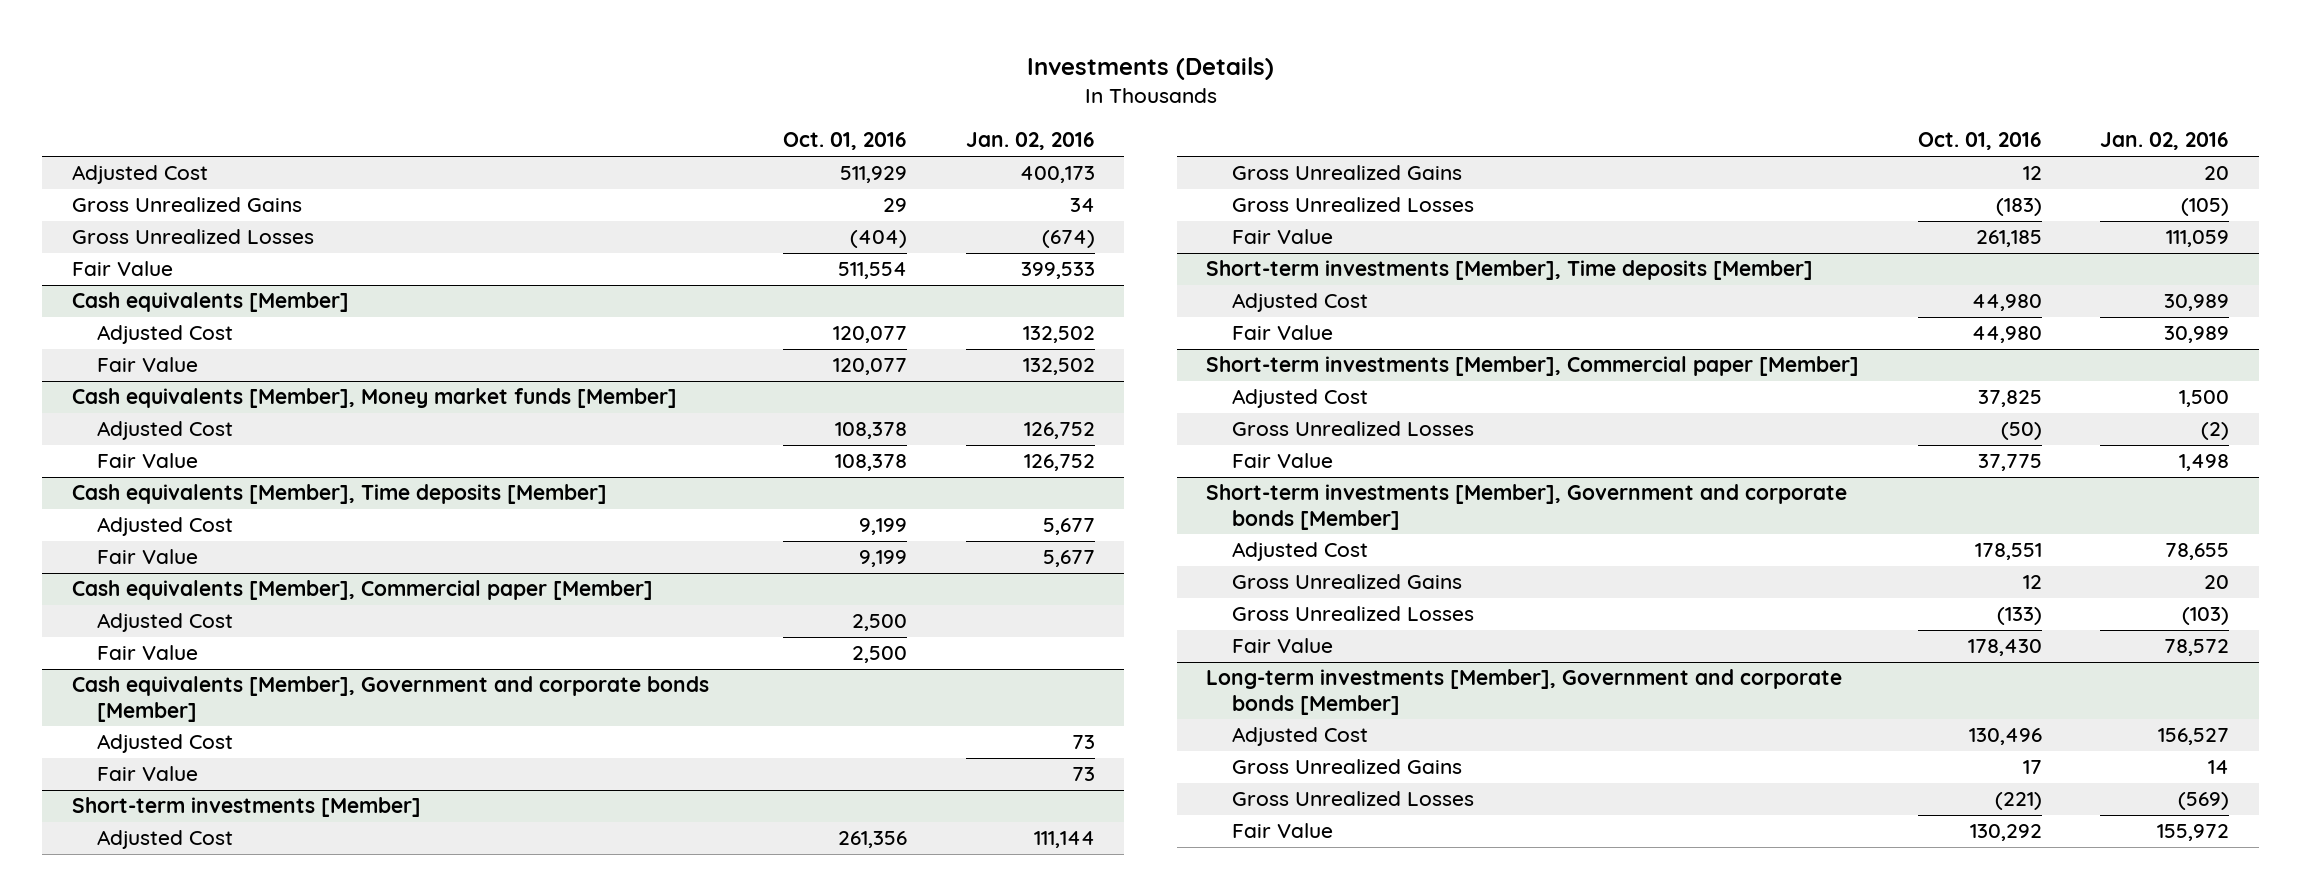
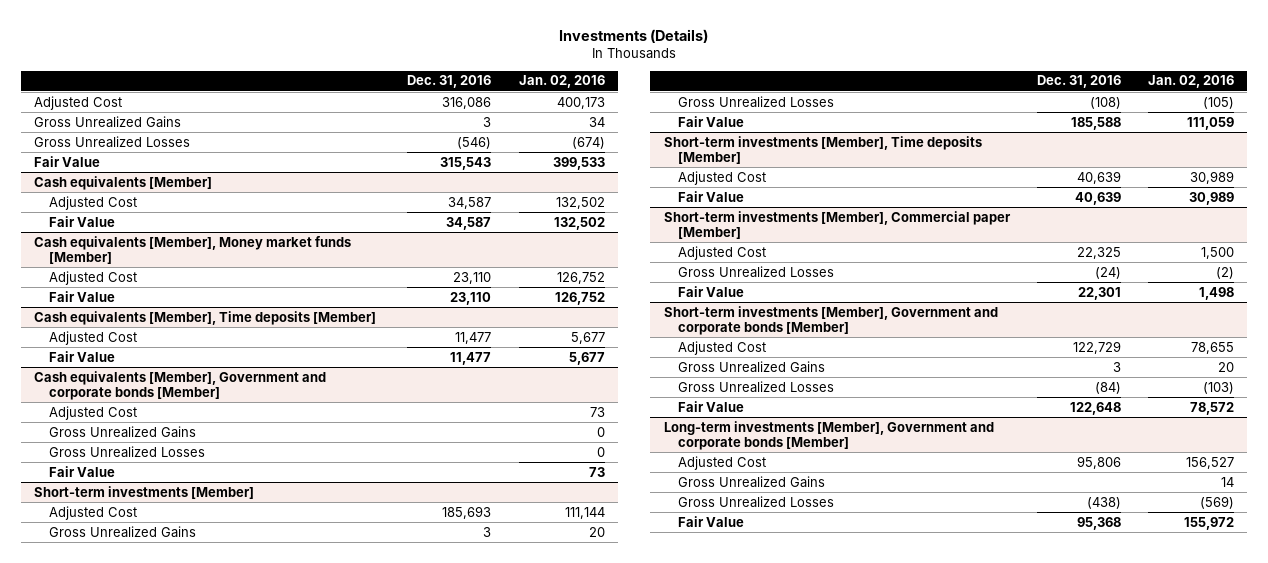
[783,132,908,151] Oct. 01, 2016 -> none
none -> [407,75,492,89] Dec. 31, 2016
[71,580,653,601] Cash equivalents [Member], Commercial paper [Member] -> none
[97,613,234,633] Adjusted Cost -> none
[97,645,199,661] Fair Value -> none
none -> [48,425,196,438] Gross Unrealized Gains
none -> [48,445,205,458] Gross Unrealized Losses

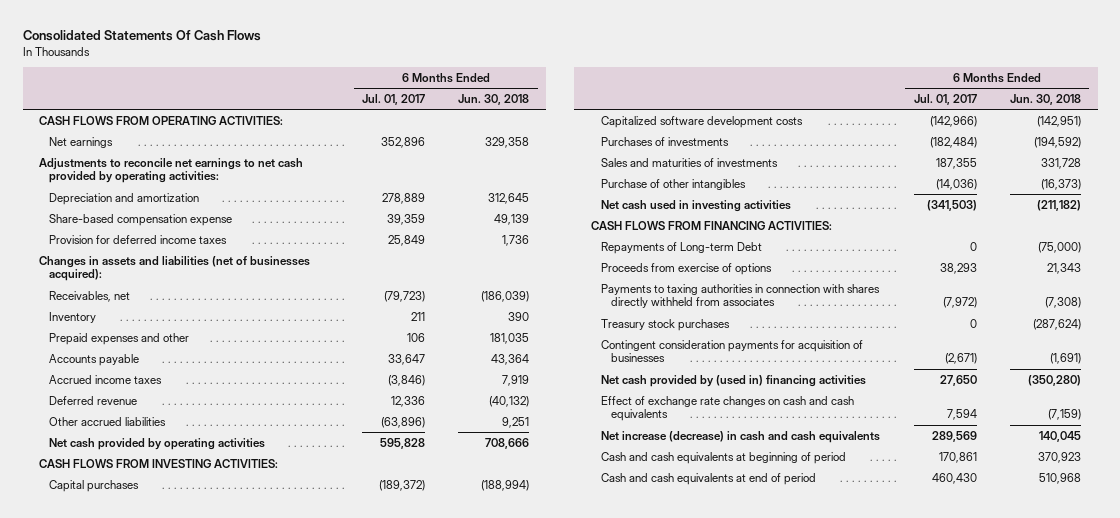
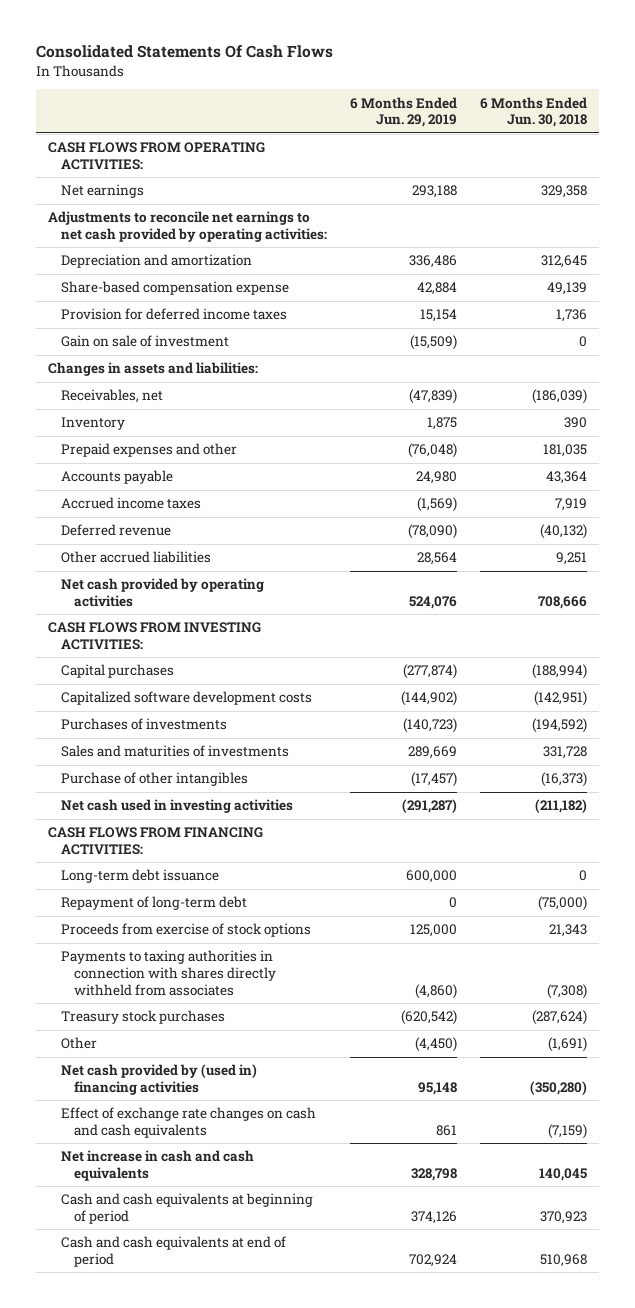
[361,93,425,105] Jul. 01, 2017 -> none
none -> [349,96,457,128] 6 Months Ended Jun. 29, 2019
none -> [60,335,229,348] Gain on sale of investment
[39,255,311,282] Changes in assets and liabilities (net of businesses acquired): -> [47,362,258,377] Changes in assets and liabilities:
none -> [60,869,219,884] Long-term debt issuance
[601,241,763,254] Repayments of Long-term Debt -> [60,896,247,911] Repayment of long-term debt
[601,262,773,275] Proceeds from exercise of options -> [60,923,311,938] Proceeds from exercise of stock options
[601,339,864,363] Contingent consideration payments for acquisition of businesses -> [60,1037,97,1050] Other
[601,430,881,443] Net increase (decrease) in cash and cash equivalents -> [60,1150,254,1182] Net increase in cash and cash equivalents

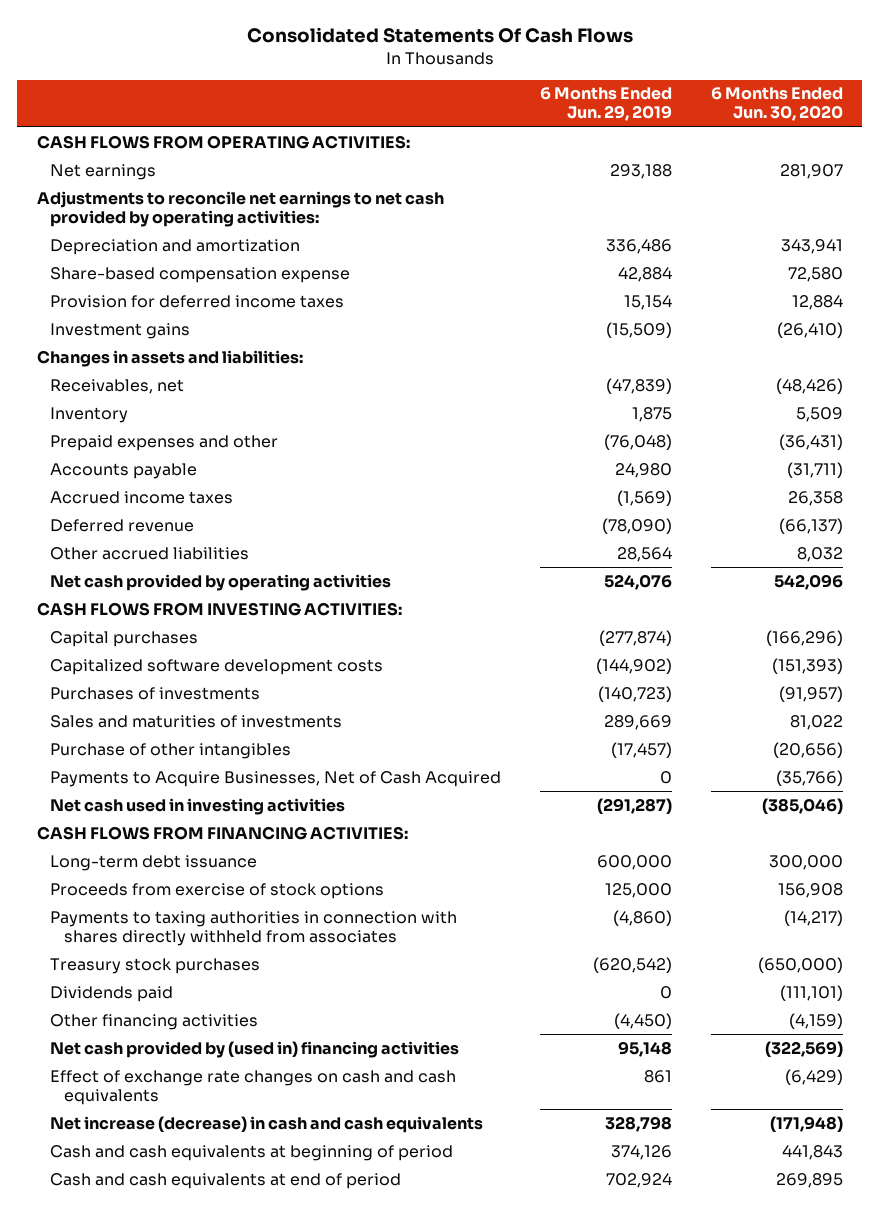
[479,96,587,128] 6 Months Ended Jun. 30, 2018 -> none
none -> [711,87,844,122] 6 Months Ended Jun. 30, 2020
[60,335,229,348] Gain on sale of investment -> [50,322,191,339] Investment gains
none -> [50,770,502,787] Payments to Acquire Businesses, Net of Cash Acquired
[60,896,247,911] Repayment of long-term debt -> none
none -> [50,985,174,1002] Dividends paid
[60,1037,97,1050] Other -> [50,1013,259,1030] Other financing activities
[60,1150,254,1182] Net increase in cash and cash equivalents -> [50,1115,484,1133] Net increase (decrease) in cash and cash equivalents

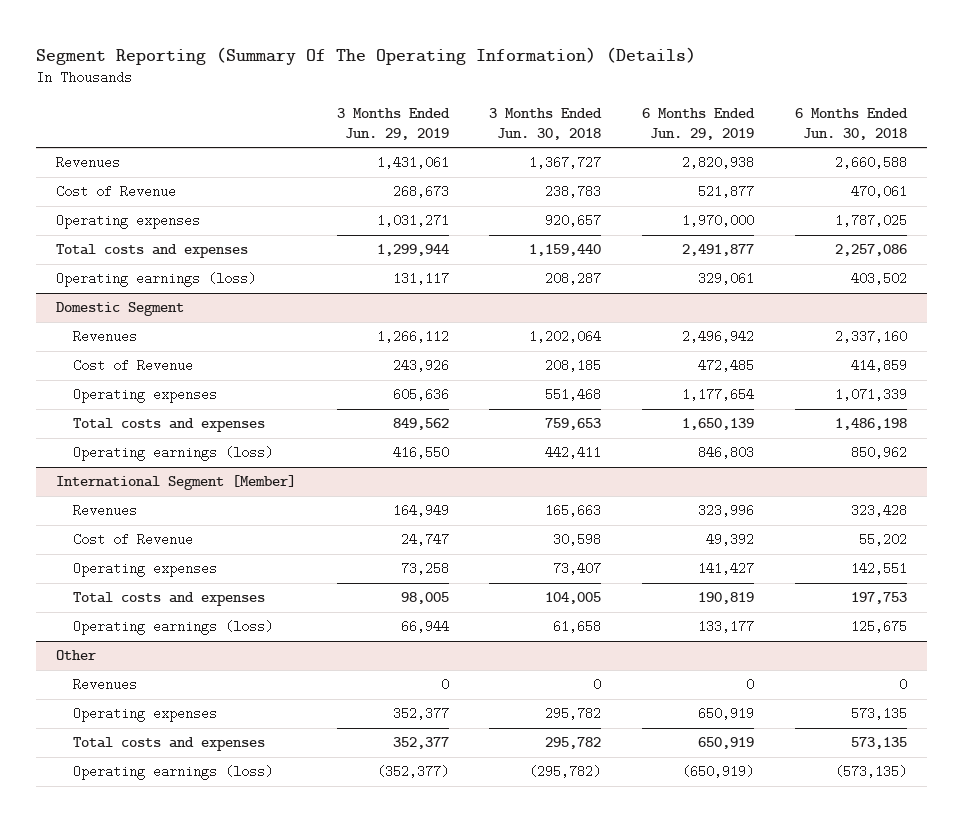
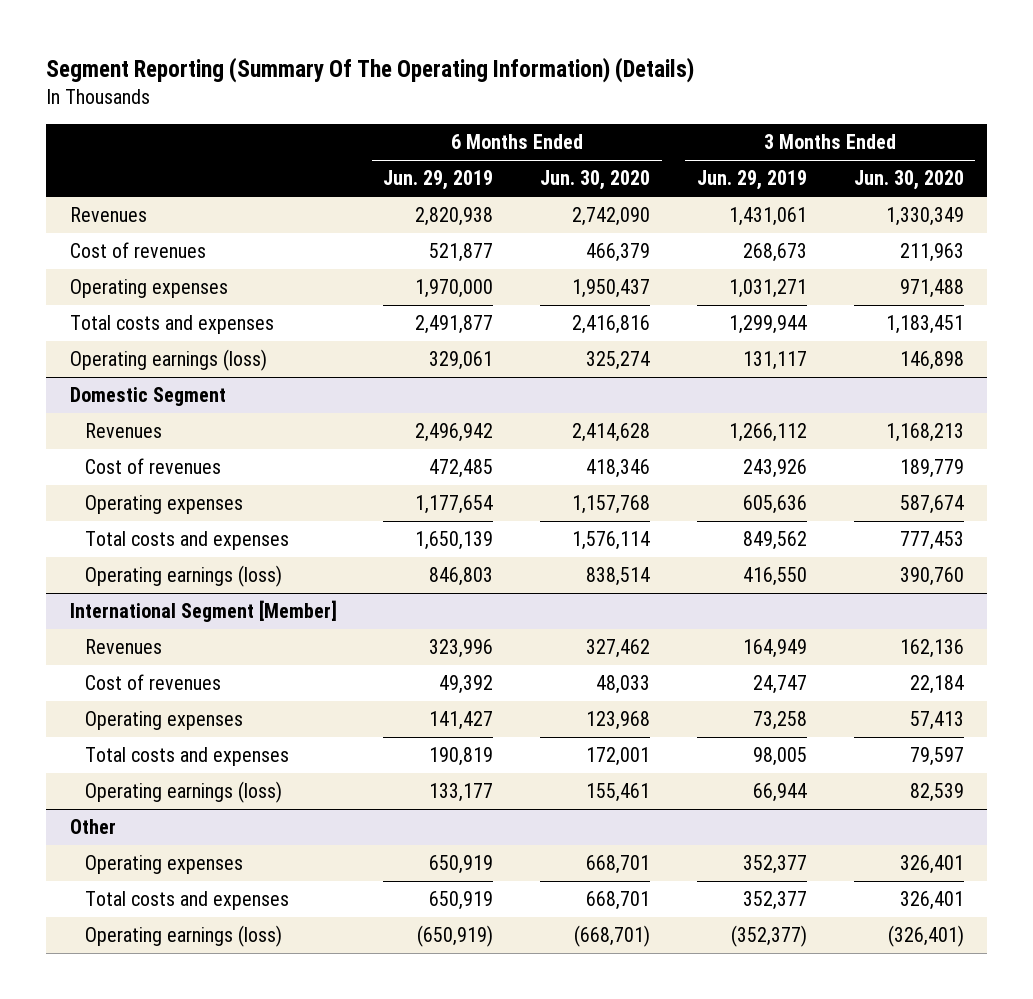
[489,107,603,140] 3 Months Ended Jun. 30, 2018 -> none
[794,107,908,140] 6 Months Ended Jun. 30, 2018 -> none
none -> [540,170,651,191] Jun. 30, 2020
none -> [853,170,964,191] Jun. 30, 2020
[56,185,177,199] Cost of Revenue -> [69,242,206,259] Cost of revenues
[73,359,194,373] Cost of Revenue -> [84,458,221,475] Cost of revenues
[73,533,194,547] Cost of Revenue -> [84,674,221,691] Cost of revenues
[73,678,138,692] Revenues -> none

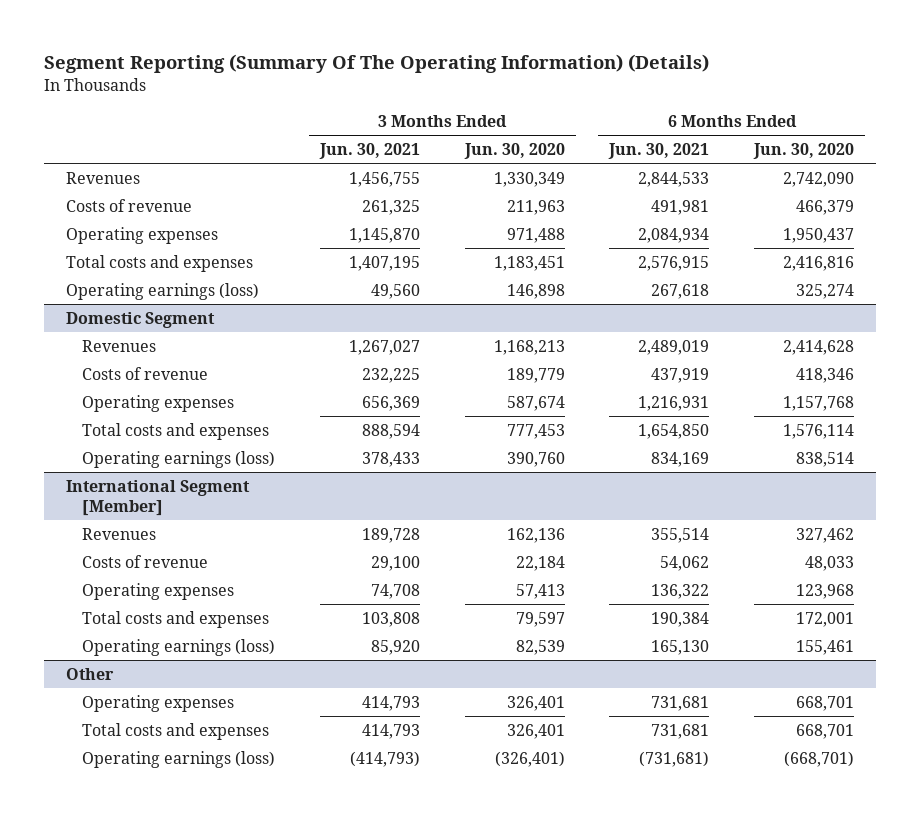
[383,170,494,191] Jun. 29, 2019 -> none
[696,170,807,191] Jun. 29, 2019 -> none
none -> [319,143,421,160] Jun. 30, 2021
none -> [608,143,710,160] Jun. 30, 2021
[69,242,206,259] Cost of revenues -> [66,198,193,212] Costs of revenue
[84,458,221,475] Cost of revenues -> [82,366,209,380] Costs of revenue
[84,674,221,691] Cost of revenues -> [82,554,209,568] Costs of revenue

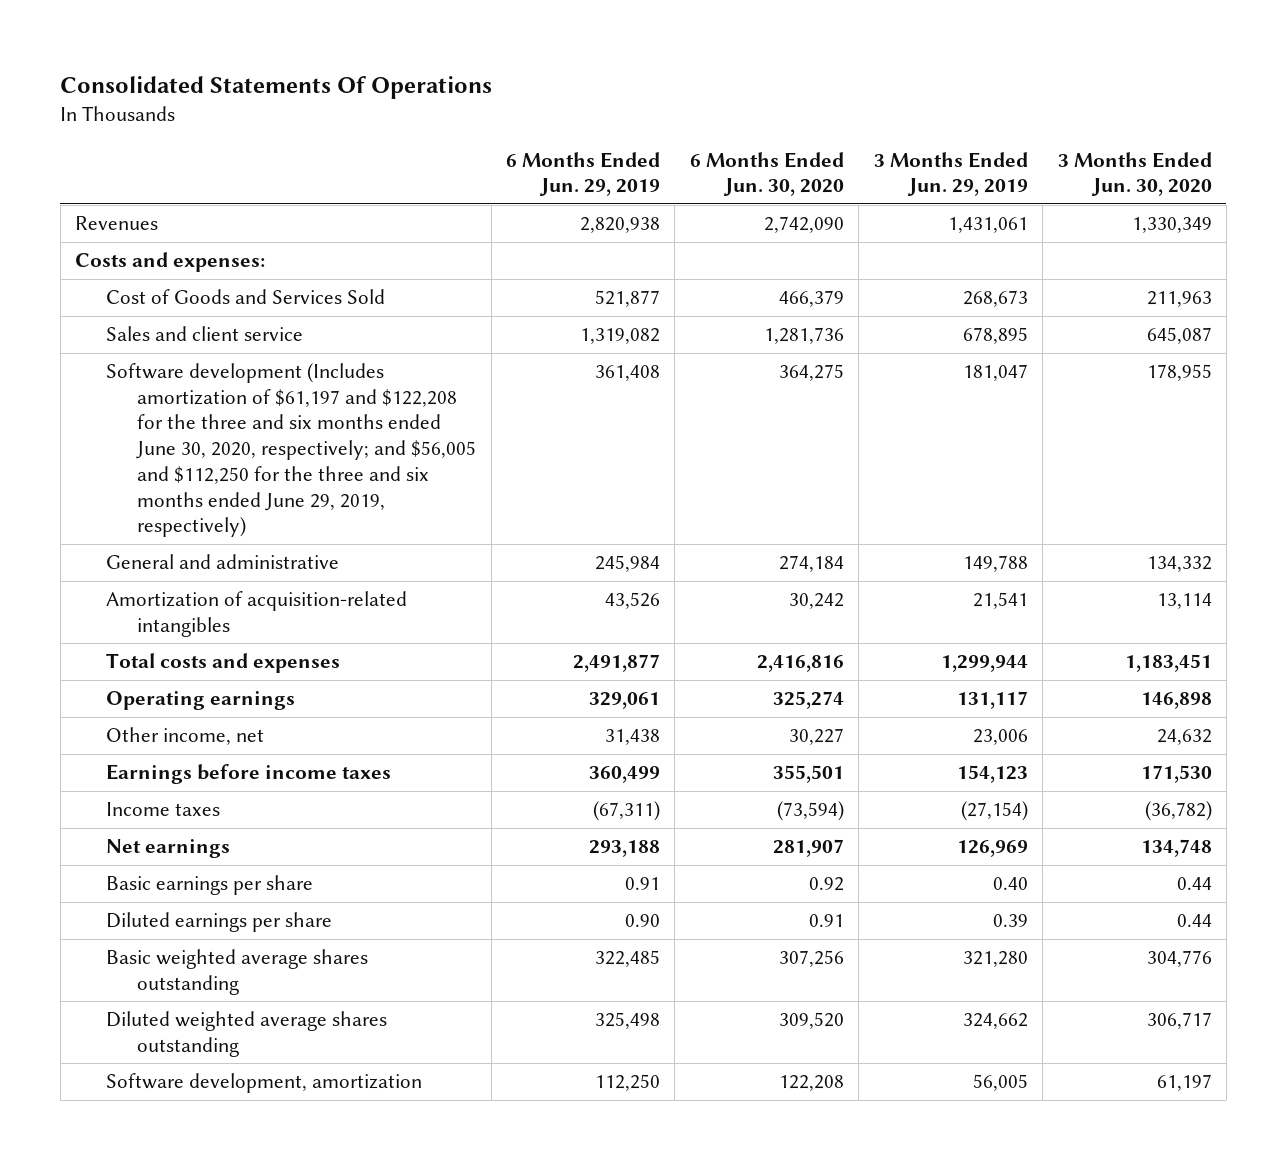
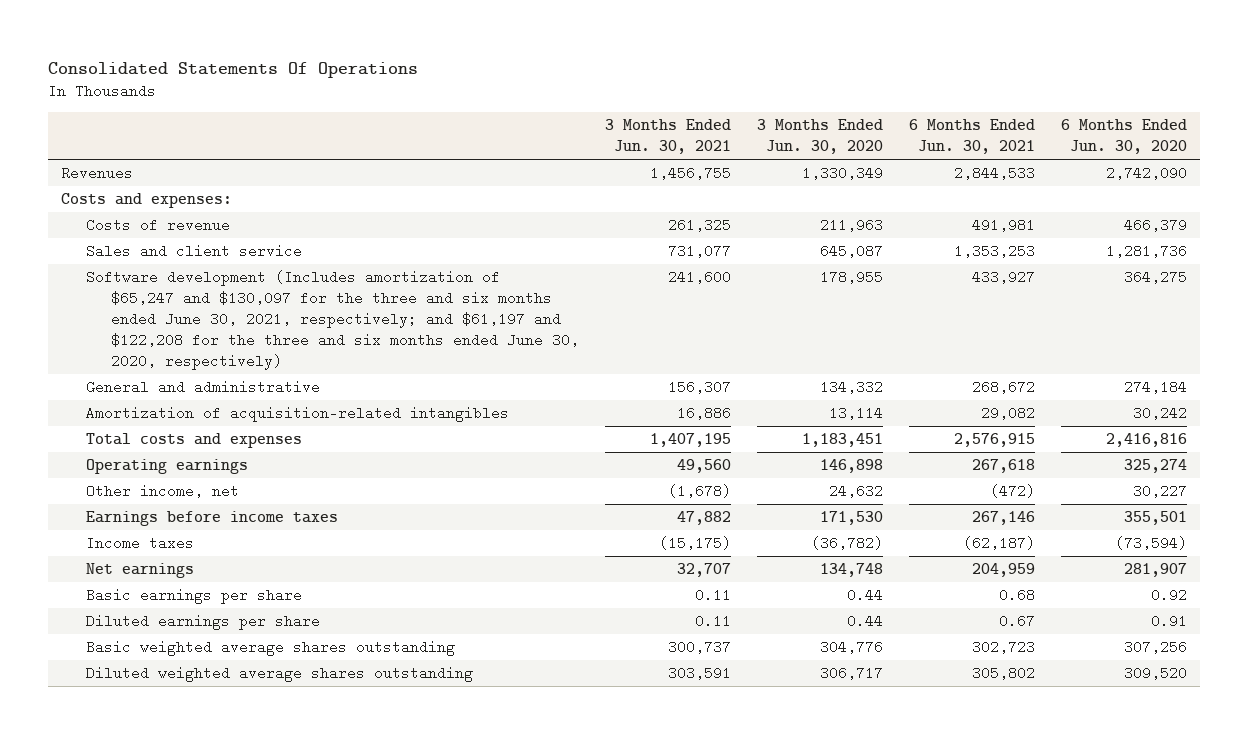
[505,151,660,197] 6 Months Ended Jun. 29, 2019 -> none
[873,151,1028,197] 3 Months Ended Jun. 29, 2019 -> none
none -> [605,119,732,155] 3 Months Ended Jun. 30, 2021
none -> [909,119,1036,155] 6 Months Ended Jun. 30, 2021
[106,289,386,305] Cost of Goods and Services Sold -> [86,218,231,233] Costs of revenue
[106,363,477,538] Software development (Includes amortization of $61,197 and $122,208 for the three and six months ended June 30, 2020, respectively; and $56,005 and $112,250 for the three and six months ended June 29, 2019, respectively) -> [86,270,580,370] Software development (Includes amortization of $65,247 and $130,097 for the three and six months ended June 30, 2021, respectively; and $61,197 and $122,208 for the three and six months ended June 30, 2020, respectively)
[106,1073,423,1094] Software development, amortization -> none

